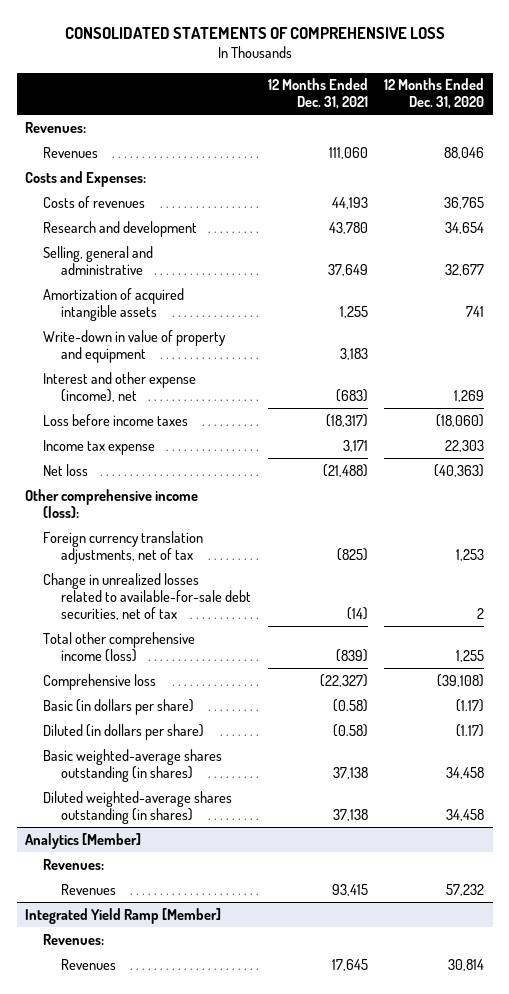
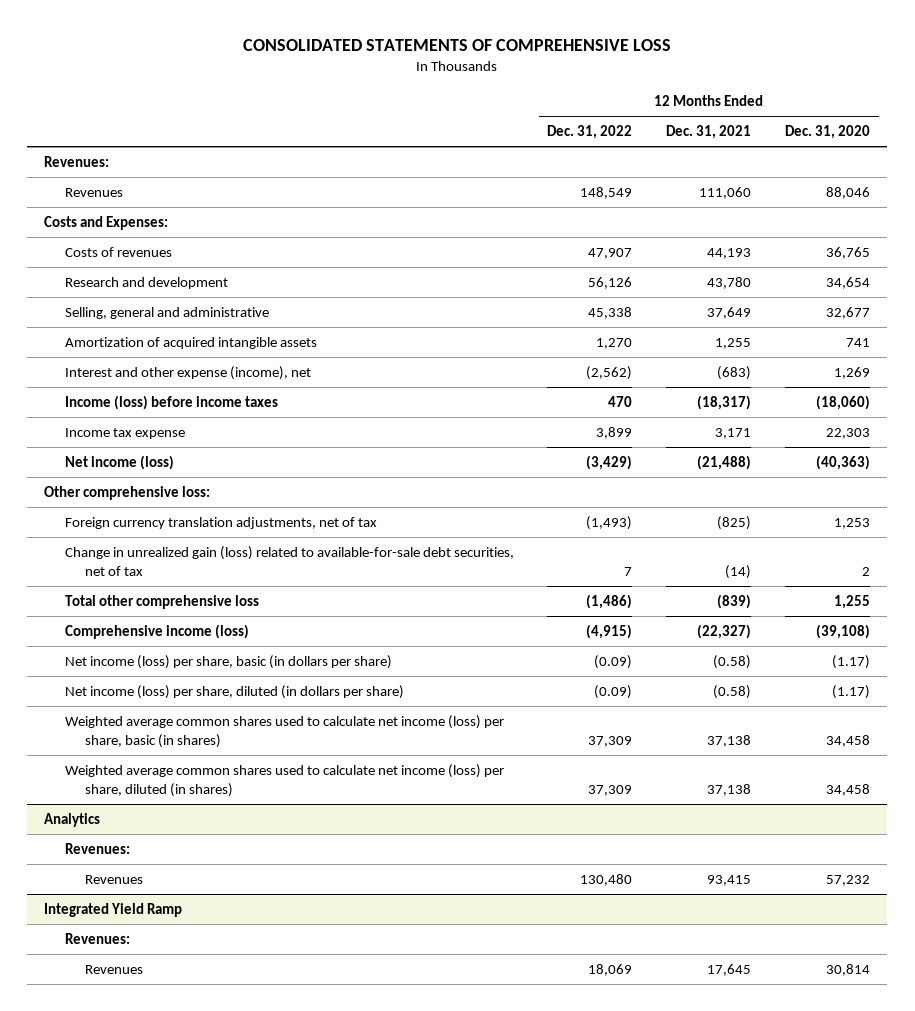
none -> [547,125,633,140] Dec. 31, 2022
[42,329,226,363] Write-down in value of property and equipment -> none
[42,413,188,426] Loss before income taxes -> [64,394,278,410] Income (loss) before income taxes
[42,463,88,476] Net loss -> [64,454,174,470] Net income (loss)
[24,488,198,518] Other comprehensive income (loss): -> [44,485,211,500] Other comprehensive loss:
[42,572,251,620] Change in unrealized losses related to available-for-sale debt securities, net of tax -> [64,545,514,576] Change in unrealized gain (loss) related to available-for-sale debt securities, net of tax
[42,631,195,662] Total other comprehensive income (loss) -> [64,594,259,609] Total other comprehensive loss
[42,673,156,690] Comprehensive loss -> [64,623,249,639] Comprehensive income (loss)
[42,698,194,715] Basic (in dollars per share) -> [64,654,392,669] Net income (loss) per share, basic (in dollars per share)
[42,723,204,740] Diluted (in dollars per share) -> [64,684,404,699] Net income (loss) per share, diluted (in dollars per share)
[42,748,222,782] Basic weighted-average shares outstanding (in shares) -> [64,714,504,748] Weighted average common shares used to calculate net income (loss) per share, basic (in shares)
[42,790,232,824] Diluted weighted-average shares outstanding (in shares) -> [64,763,504,797] Weighted average common shares used to calculate net income (loss) per share, diluted (in shares)
[24,832,141,849] Analytics [Member] -> [44,812,101,827] Analytics
[24,907,221,924] Integrated Yield Ramp [Member] -> [44,902,183,917] Integrated Yield Ramp

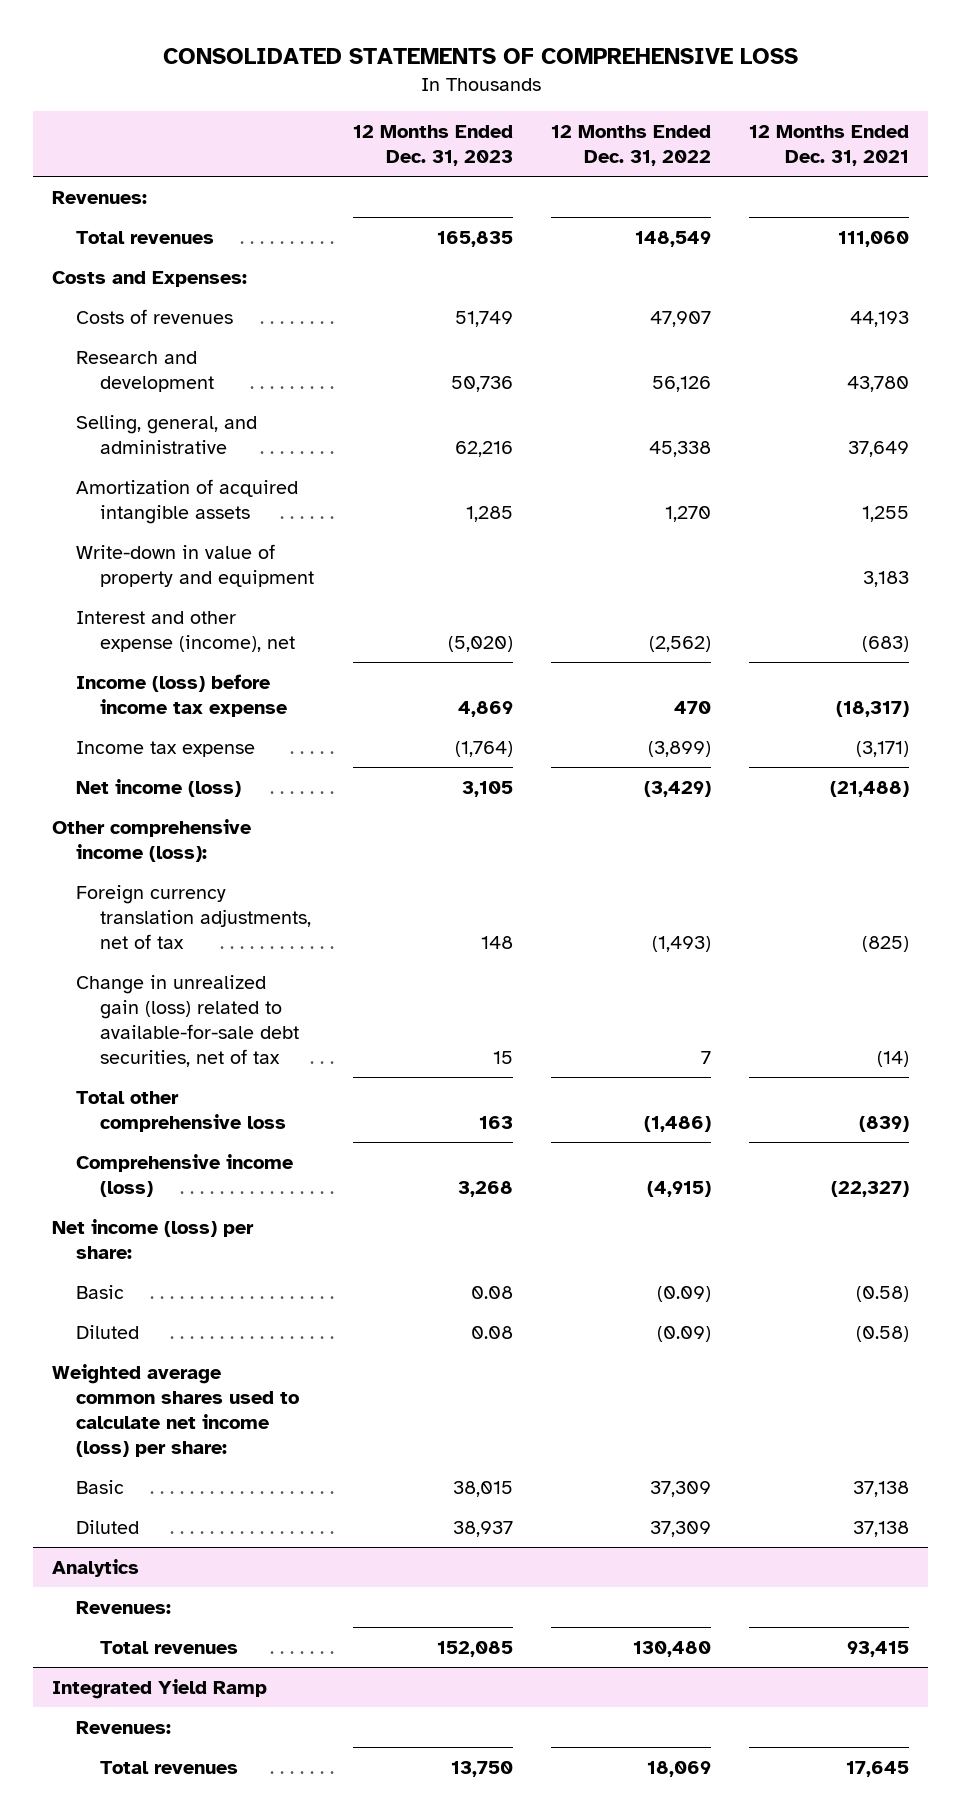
[785,125,871,140] Dec. 31, 2020 -> none
none -> [352,125,513,167] 12 Months Ended Dec. 31, 2023
[64,187,123,197] Revenues -> [76,230,215,244] Total revenues
[64,306,269,319] Selling, general and administrative -> [76,414,258,454] Selling, general, and administrative
none -> [76,543,315,587] Write-down in value of property and equipment
[64,394,278,410] Income (loss) before income taxes -> [76,673,288,717] Income (loss) before income tax expense
[596,426,633,439] 3,899 -> [647,740,711,757] (3,899)
[715,427,752,439] 3,171 -> [856,740,910,757] (3,171)
[44,485,211,500] Other comprehensive loss: -> [52,818,252,862] Other comprehensive income (loss):
none -> [52,1218,255,1259] Net income (loss) per share:
[64,654,392,669] Net income (loss) per share, basic (in dollars per share) -> [76,1284,125,1299] Basic
[64,684,404,699] Net income (loss) per share, diluted (in dollars per share) -> [76,1324,140,1339] Diluted
none -> [52,1363,300,1458] Weighted average common shares used to calculate net income (loss) per share:
[64,714,504,748] Weighted average common shares used to calculate net income (loss) per share, basic (in shares) -> [76,1479,125,1494] Basic
[64,763,504,797] Weighted average common shares used to calculate net income (loss) per share, diluted (in shares) -> [76,1519,140,1534] Diluted
[84,874,143,884] Revenues -> [100,1640,239,1654] Total revenues
[84,964,143,974] Revenues -> [100,1760,239,1774] Total revenues

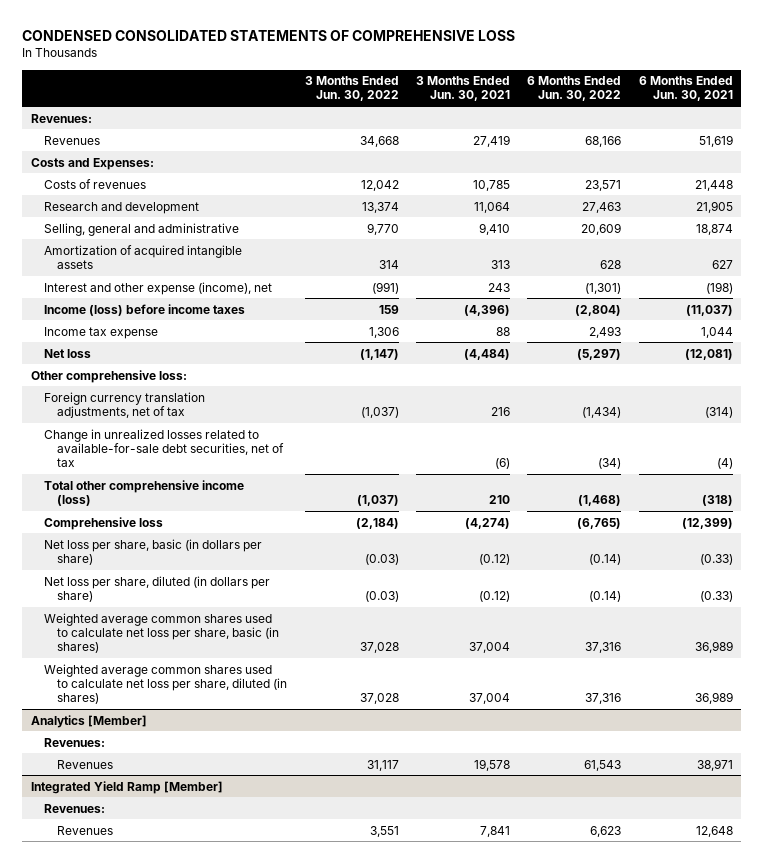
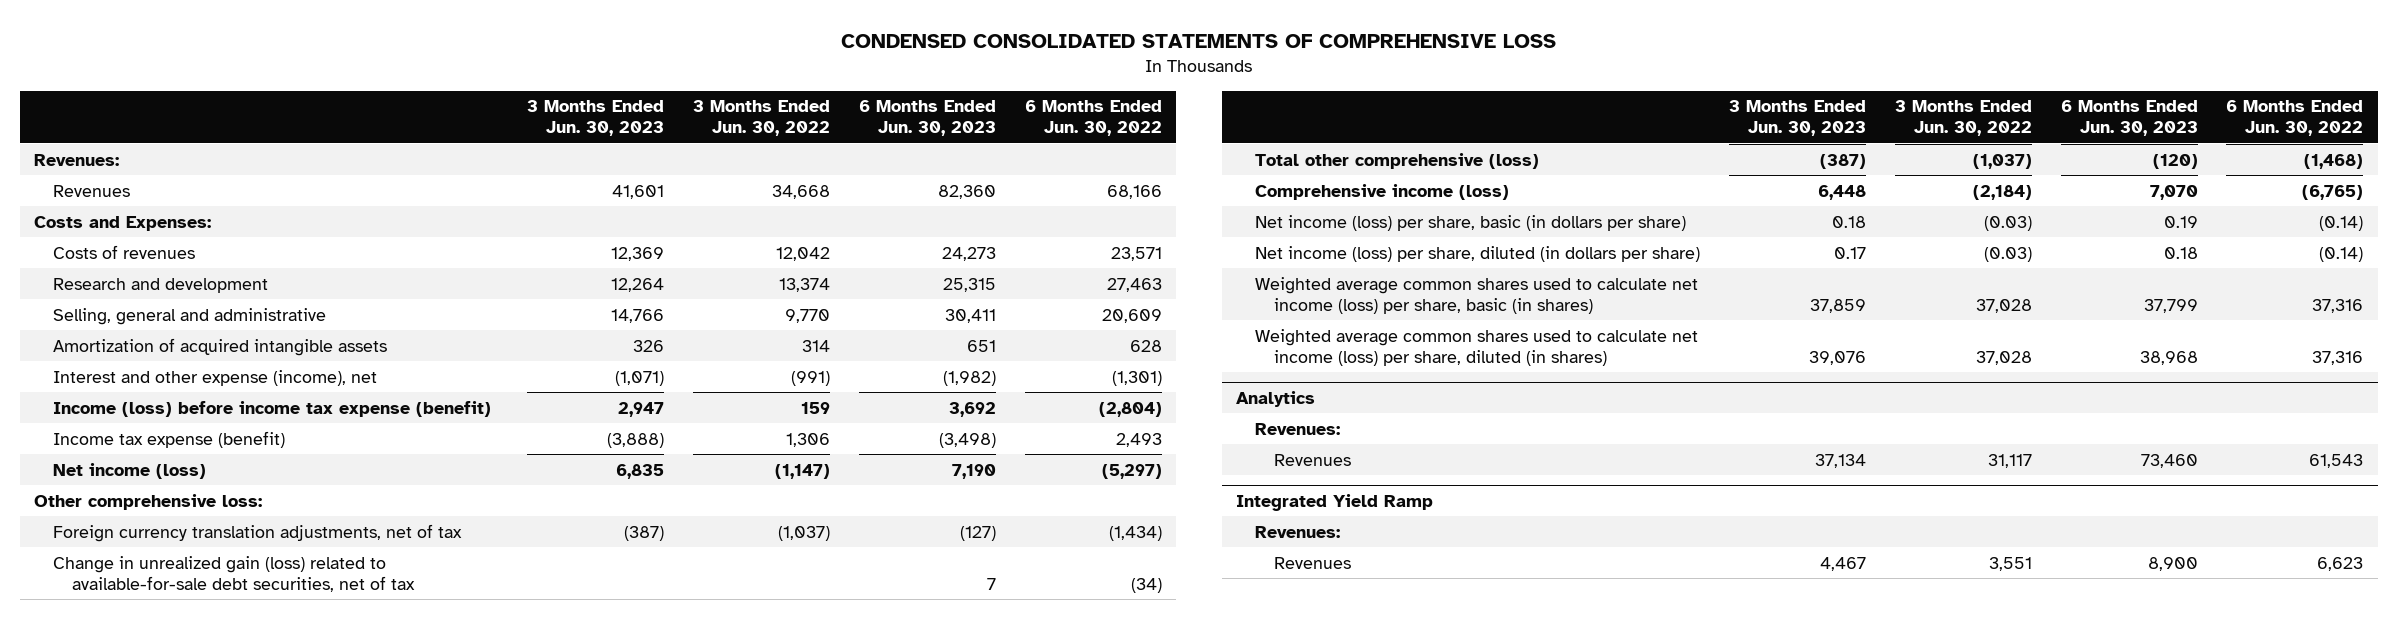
[416,76,511,102] 3 Months Ended Jun. 30, 2021 -> none
[638,76,733,102] 6 Months Ended Jun. 30, 2021 -> none
none -> [527,100,665,137] 3 Months Ended Jun. 30, 2023
none -> [858,100,996,137] 6 Months Ended Jun. 30, 2023
[44,303,246,316] Income (loss) before income taxes -> [53,400,492,417] Income (loss) before income tax expense (benefit)
[44,326,159,339] Income tax expense -> [53,430,286,448] Income tax expense (benefit)
[44,348,92,358] Net loss -> [53,462,207,479] Net income (loss)
[44,428,285,468] Change in unrealized losses related to available-for-sale debt securities, net of tax -> [53,555,416,592] Change in unrealized gain (loss) related to available-for-sale debt securities, net of tax
[44,479,245,506] Total other comprehensive income (loss) -> [1255,152,1540,169] Total other comprehensive (loss)
[44,516,164,530] Comprehensive loss -> [1255,183,1510,200] Comprehensive income (loss)
[44,538,263,565] Net loss per share, basic (in dollars per share) -> [1255,214,1687,231] Net income (loss) per share, basic (in dollars per share)
[44,575,271,602] Net loss per share, diluted (in dollars per share) -> [1255,245,1701,262] Net income (loss) per share, diluted (in dollars per share)
[44,612,280,654] Weighted average common shares used to calculate net loss per share, basic (in shares) -> [1255,276,1699,314] Weighted average common shares used to calculate net income (loss) per share, basic (in shares)
[44,663,288,705] Weighted average common shares used to calculate net loss per share, diluted (in shares) -> [1255,328,1699,366] Weighted average common shares used to calculate net income (loss) per share, diluted (in shares)
[30,714,147,728] Analytics [Member] -> [1235,391,1315,408] Analytics
[30,780,223,794] Integrated Yield Ramp [Member] -> [1235,494,1433,512] Integrated Yield Ramp

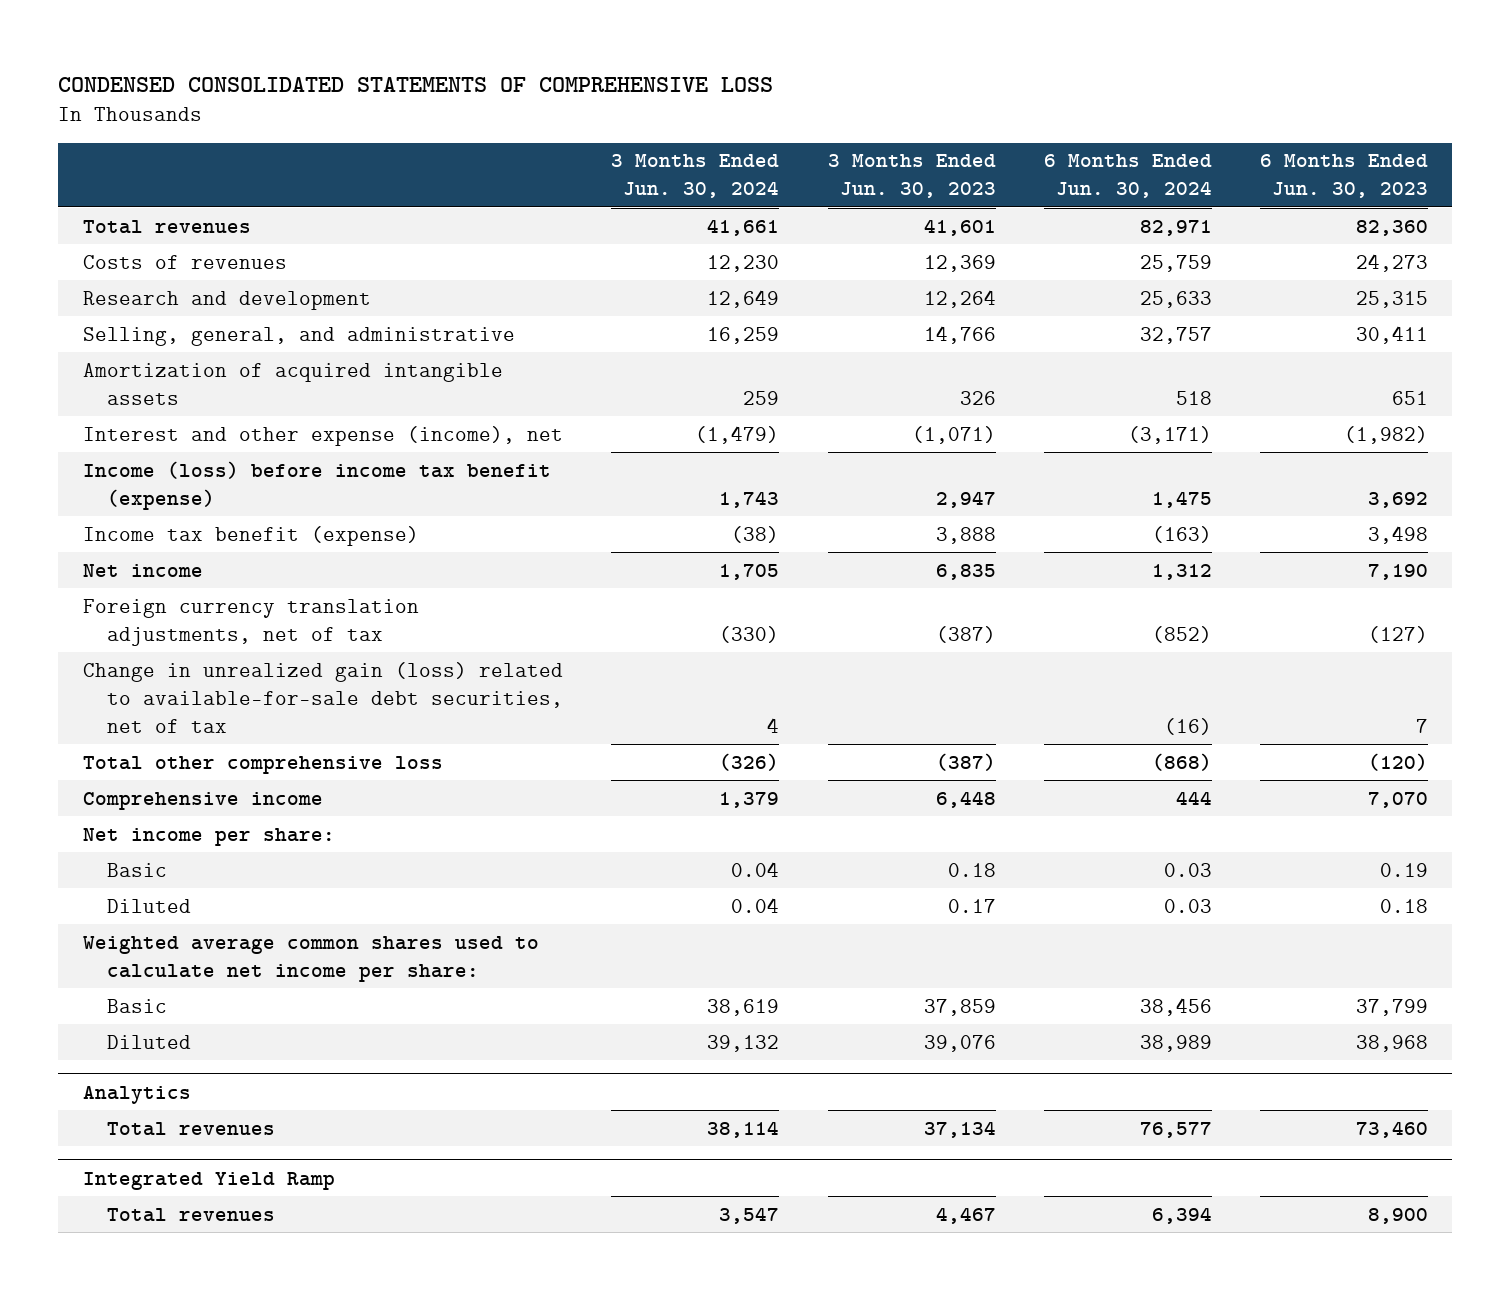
[693,100,831,137] 3 Months Ended Jun. 30, 2022 -> none
[1024,100,1162,137] 6 Months Ended Jun. 30, 2022 -> none
none -> [611,154,780,199] 3 Months Ended Jun. 30, 2024
none -> [1043,154,1212,199] 6 Months Ended Jun. 30, 2024
[34,153,120,166] Revenues: -> none
[34,215,212,231] Costs and Expenses: -> none
[53,184,131,197] Revenues -> [82,219,251,234] Total revenues
[53,307,327,325] Selling, general and administrative -> [82,326,515,346] Selling, general, and administrative
[34,493,263,510] Other comprehensive loss: -> none
[53,400,492,417] Income (loss) before income tax expense (benefit) -> [82,460,551,510] Income (loss) before income tax benefit (expense)
[53,430,286,448] Income tax expense (benefit) -> [82,525,419,546] Income tax benefit (expense)
[607,432,665,448] (3,888) -> [935,526,996,544] 3,888
[938,432,996,448] (3,498) -> [1368,525,1429,544] 3,498
[53,462,207,479] Net income (loss) -> [82,563,203,577] Net income
[1255,152,1540,169] Total other comprehensive (loss) -> [82,755,443,774] Total other comprehensive loss
[1255,183,1510,200] Comprehensive income (loss) -> [82,791,323,810] Comprehensive income
none -> [82,827,335,846] Net income per share:
[1255,214,1687,231] Net income (loss) per share, basic (in dollars per share) -> [106,862,167,877] Basic
[1255,245,1701,262] Net income (loss) per share, diluted (in dollars per share) -> [106,898,191,913] Diluted
none -> [82,935,539,982] Weighted average common shares used to calculate net income per share:
[1255,276,1699,314] Weighted average common shares used to calculate net income (loss) per share, basic (in shares) -> [106,998,167,1013] Basic
[1255,328,1699,366] Weighted average common shares used to calculate net income (loss) per share, diluted (in shares) -> [106,1034,191,1049] Diluted
[1255,422,1341,435] Revenues: -> none
[1274,453,1352,466] Revenues -> [106,1121,275,1136] Total revenues
[1255,525,1341,538] Revenues: -> none
[1274,556,1352,569] Revenues -> [106,1207,275,1222] Total revenues

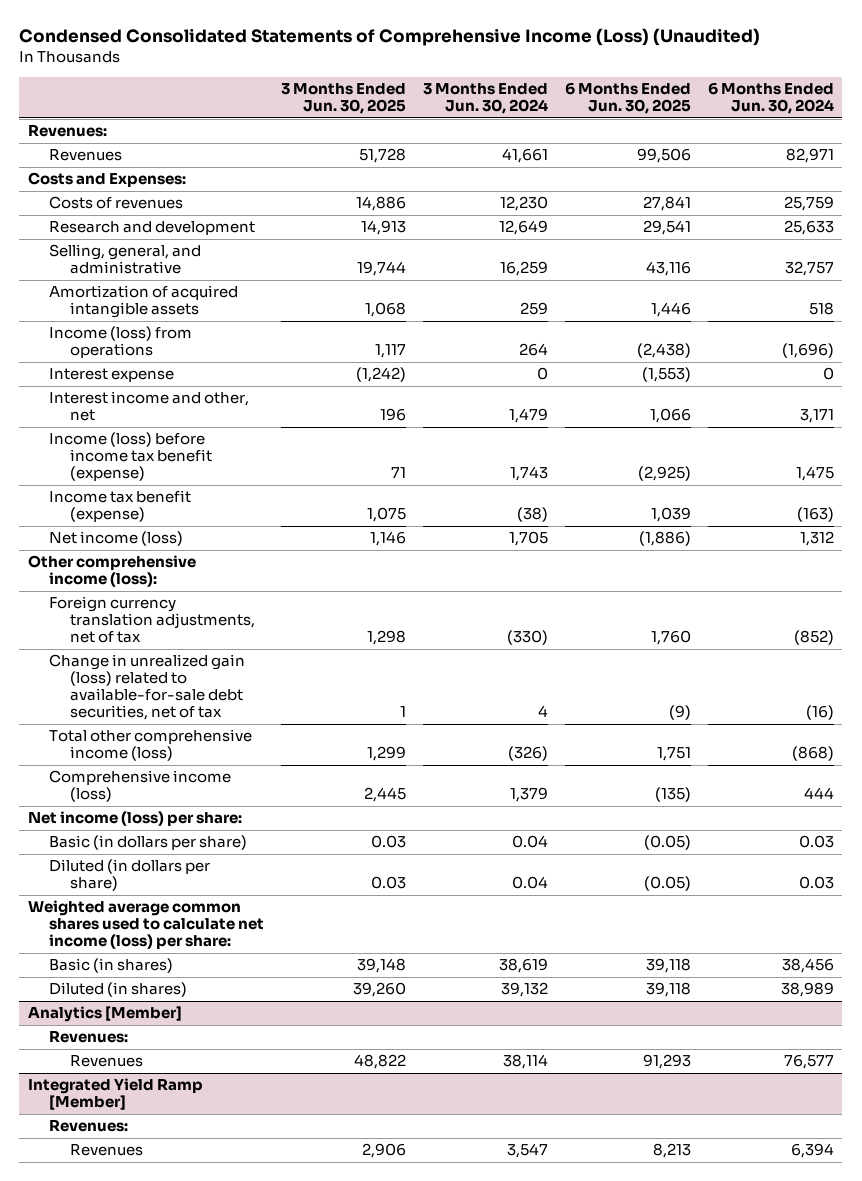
[58,76,774,92] CONDENSED CONSOLIDATED STATEMENTS OF COMPREHENSIVE LOSS -> [19,28,761,47] Condensed Consolidated Statements of Comprehensive Income (Loss) (Unaudited)
[827,154,996,199] 3 Months Ended Jun. 30, 2023 -> none
[1260,154,1429,199] 6 Months Ended Jun. 30, 2023 -> none
none -> [280,83,406,115] 3 Months Ended Jun. 30, 2025
none -> [564,82,691,115] 6 Months Ended Jun. 30, 2025
none -> [27,124,107,138] Revenues:
[82,219,251,234] Total revenues -> [48,149,122,162] Revenues
none -> [27,172,186,188] Costs and Expenses:
none -> [48,326,192,359] Income (loss) from operations
none -> [48,368,174,383] Interest expense
[82,425,563,446] Interest and other expense (income), net -> [48,391,249,422] Interest income and other, net
[695,425,780,444] (1,479) -> [508,408,548,424] 1,479
[1127,425,1212,444] (3,171) -> [799,409,834,424] 3,171
[82,563,203,577] Net income -> [48,531,183,547] Net income (loss)
none -> [27,555,196,588] Other comprehensive income (loss):
[82,755,443,774] Total other comprehensive loss -> [48,729,252,762] Total other comprehensive income (loss)
[82,791,323,810] Comprehensive income -> [48,770,231,803] Comprehensive income (loss)
[82,827,335,846] Net income per share: -> [27,811,242,827] Net income (loss) per share:
[106,862,167,877] Basic -> [48,835,247,851] Basic (in dollars per share)
[106,898,191,913] Diluted -> [48,859,210,892] Diluted (in dollars per share)
[82,935,539,982] Weighted average common shares used to calculate net income per share: -> [27,900,264,950] Weighted average common shares used to calculate net income (loss) per share:
[106,998,167,1013] Basic -> [48,958,173,974] Basic (in shares)
[106,1034,191,1049] Diluted -> [48,982,187,998] Diluted (in shares)
[82,1085,191,1104] Analytics -> [27,1006,182,1023] Analytics [Member]
none -> [48,1030,128,1044] Revenues:
[106,1121,275,1136] Total revenues -> [69,1055,143,1068] Revenues
[82,1171,335,1190] Integrated Yield Ramp -> [27,1078,203,1111] Integrated Yield Ramp [Member]
none -> [48,1119,128,1133] Revenues:
[106,1207,275,1222] Total revenues -> [69,1144,143,1157] Revenues

